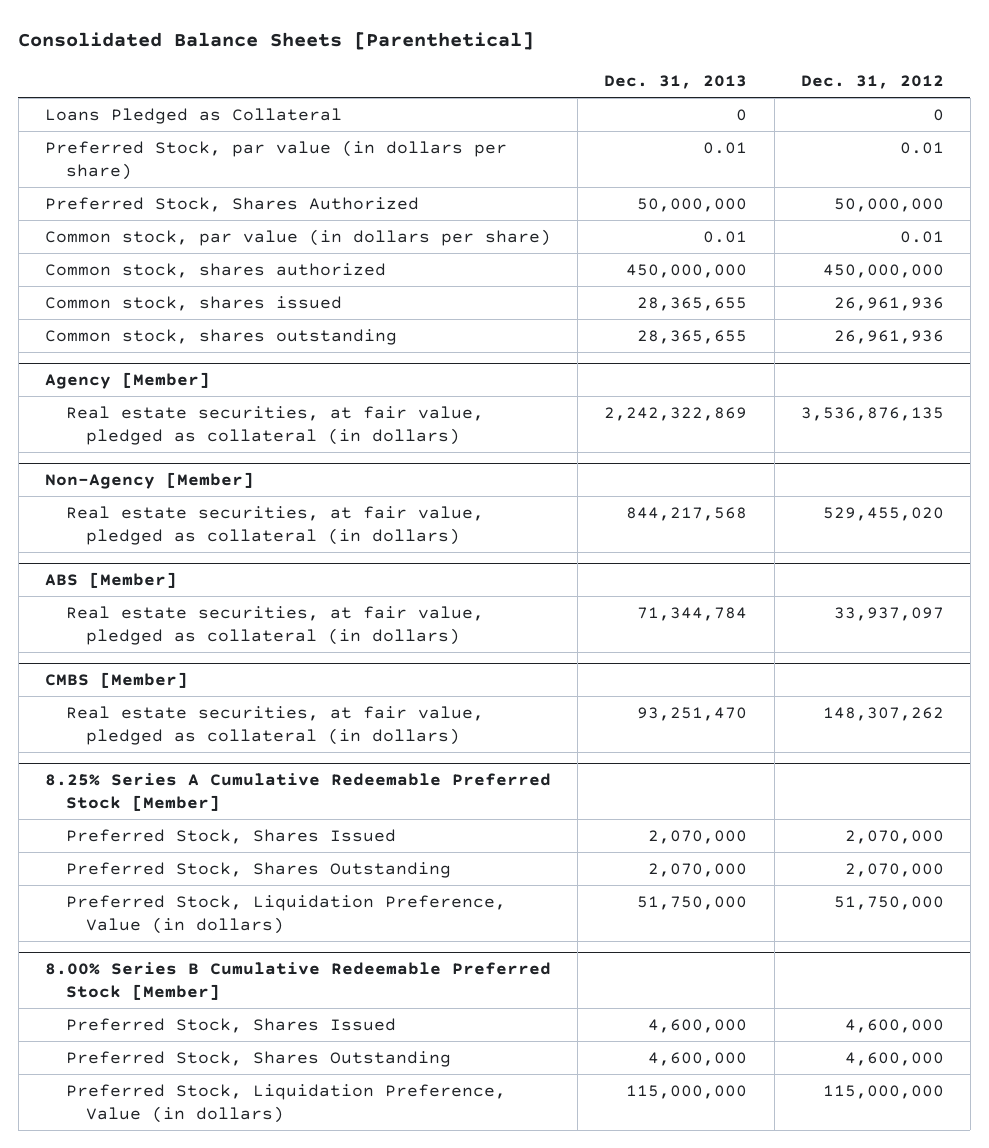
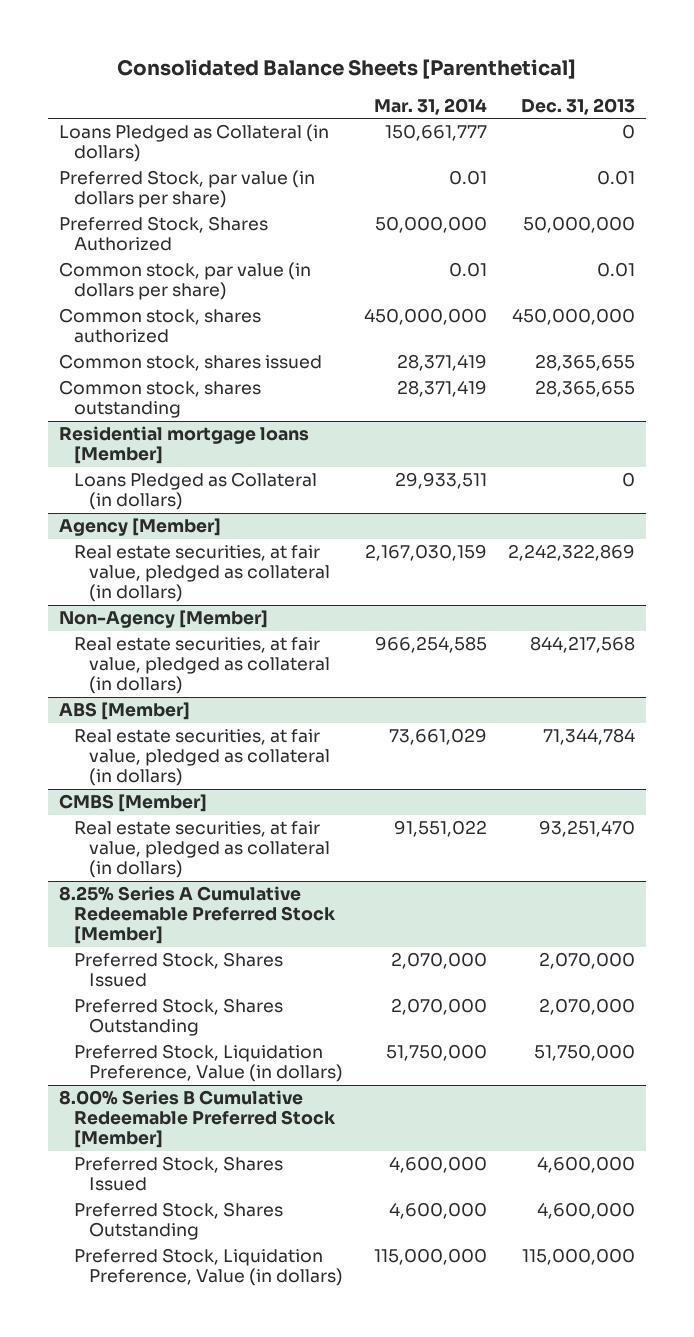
[800,75,944,90] Dec. 31, 2012 -> none
none -> [374,97,488,115] Mar. 31, 2014
[45,107,343,124] Loans Pledged as Collateral -> [58,124,329,163] Loans Pledged as Collateral (in dollars)
none -> [58,426,309,465] Residential mortgage loans [Member]
none -> [73,472,317,511] Loans Pledged as Collateral (in dollars)

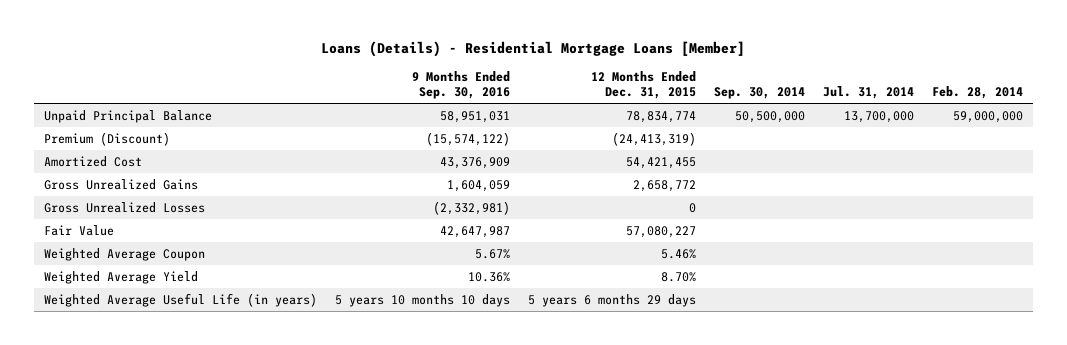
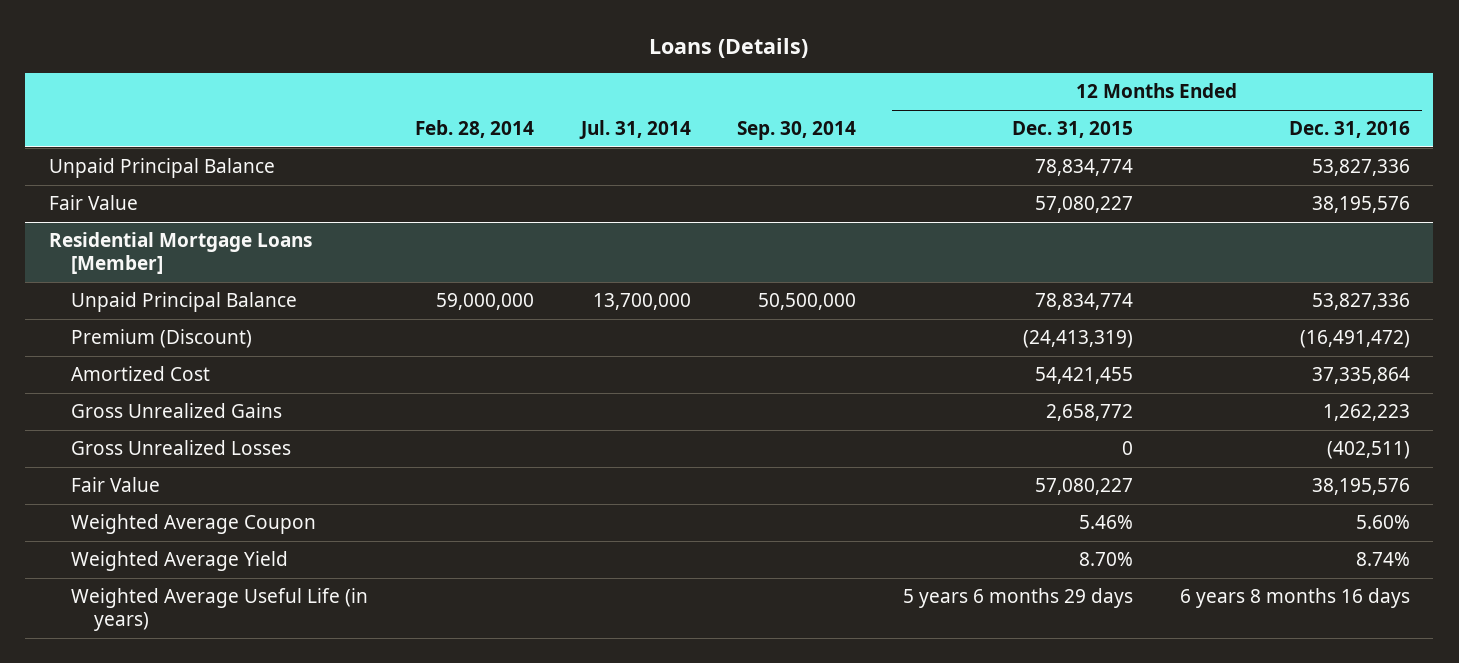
[321,41,746,58] Loans (Details) - Residential Mortgage Loans [Member] -> [649,38,809,59] Loans (Details)
[411,71,510,99] 9 Months Ended Sep. 30, 2016 -> none
none -> [1289,121,1411,139] Dec. 31, 2016
none -> [48,158,275,179] Unpaid Principal Balance
none -> [48,195,138,211] Fair Value
none -> [48,232,312,275] Residential Mortgage Loans [Member]

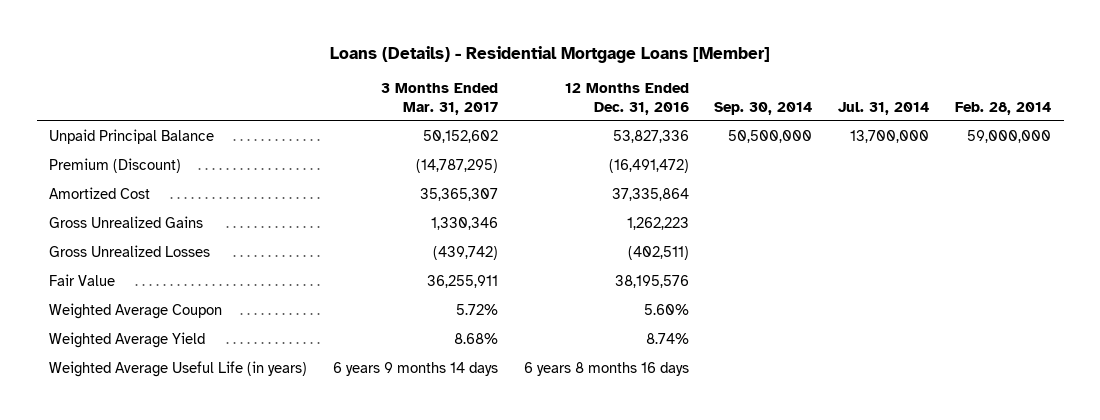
[649,38,809,59] Loans (Details) -> [330,46,771,64] Loans (Details) - Residential Mortgage Loans [Member]
[1012,121,1134,139] Dec. 31, 2015 -> none
none -> [381,83,499,115] 3 Months Ended Mar. 31, 2017
[48,158,275,179] Unpaid Principal Balance -> none
[48,195,138,211] Fair Value -> none
[48,232,312,275] Residential Mortgage Loans [Member] -> none

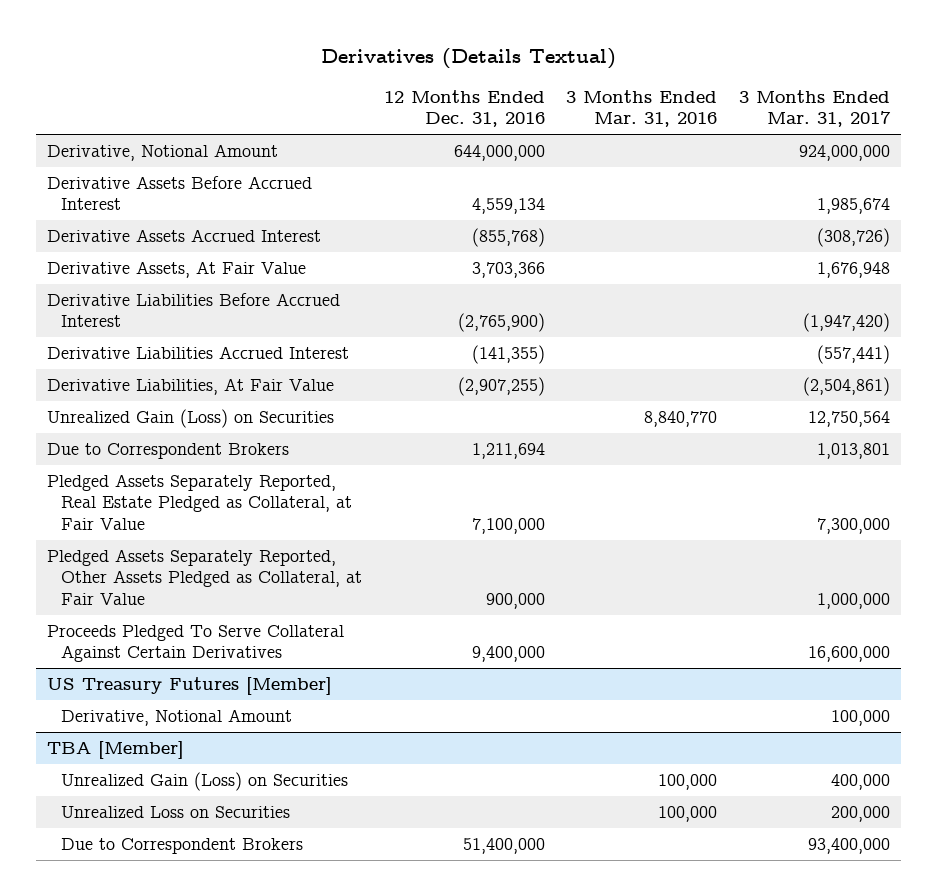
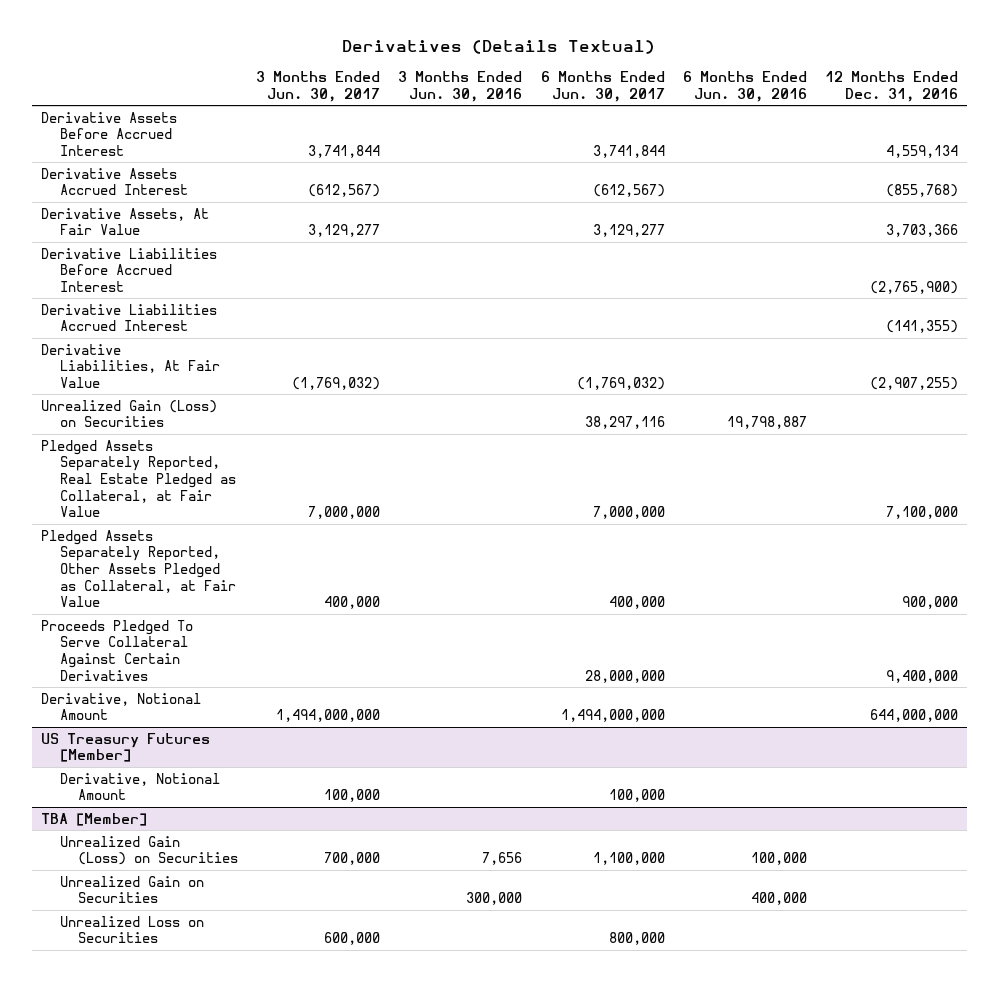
[566,89,718,128] 3 Months Ended Mar. 31, 2016 -> none
[739,89,892,128] 3 Months Ended Mar. 31, 2017 -> none
none -> [256,71,381,102] 3 Months Ended Jun. 30, 2017
none -> [398,71,523,102] 3 Months Ended Jun. 30, 2016
none -> [540,71,665,102] 6 Months Ended Jun. 30, 2017
none -> [682,71,807,102] 6 Months Ended Jun. 30, 2016
[46,443,289,460] Due to Correspondent Brokers -> none
[46,144,278,162] Derivative, Notional Amount -> [40,692,201,721] Derivative, Notional Amount
none -> [59,875,204,904] Unrealized Gain on Securities
[61,838,304,855] Due to Correspondent Brokers -> none

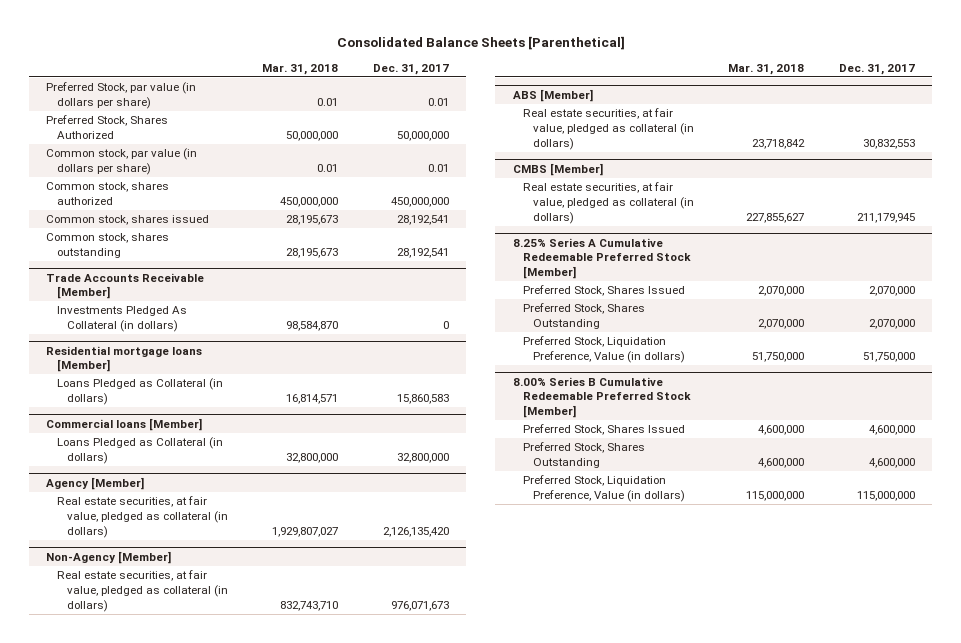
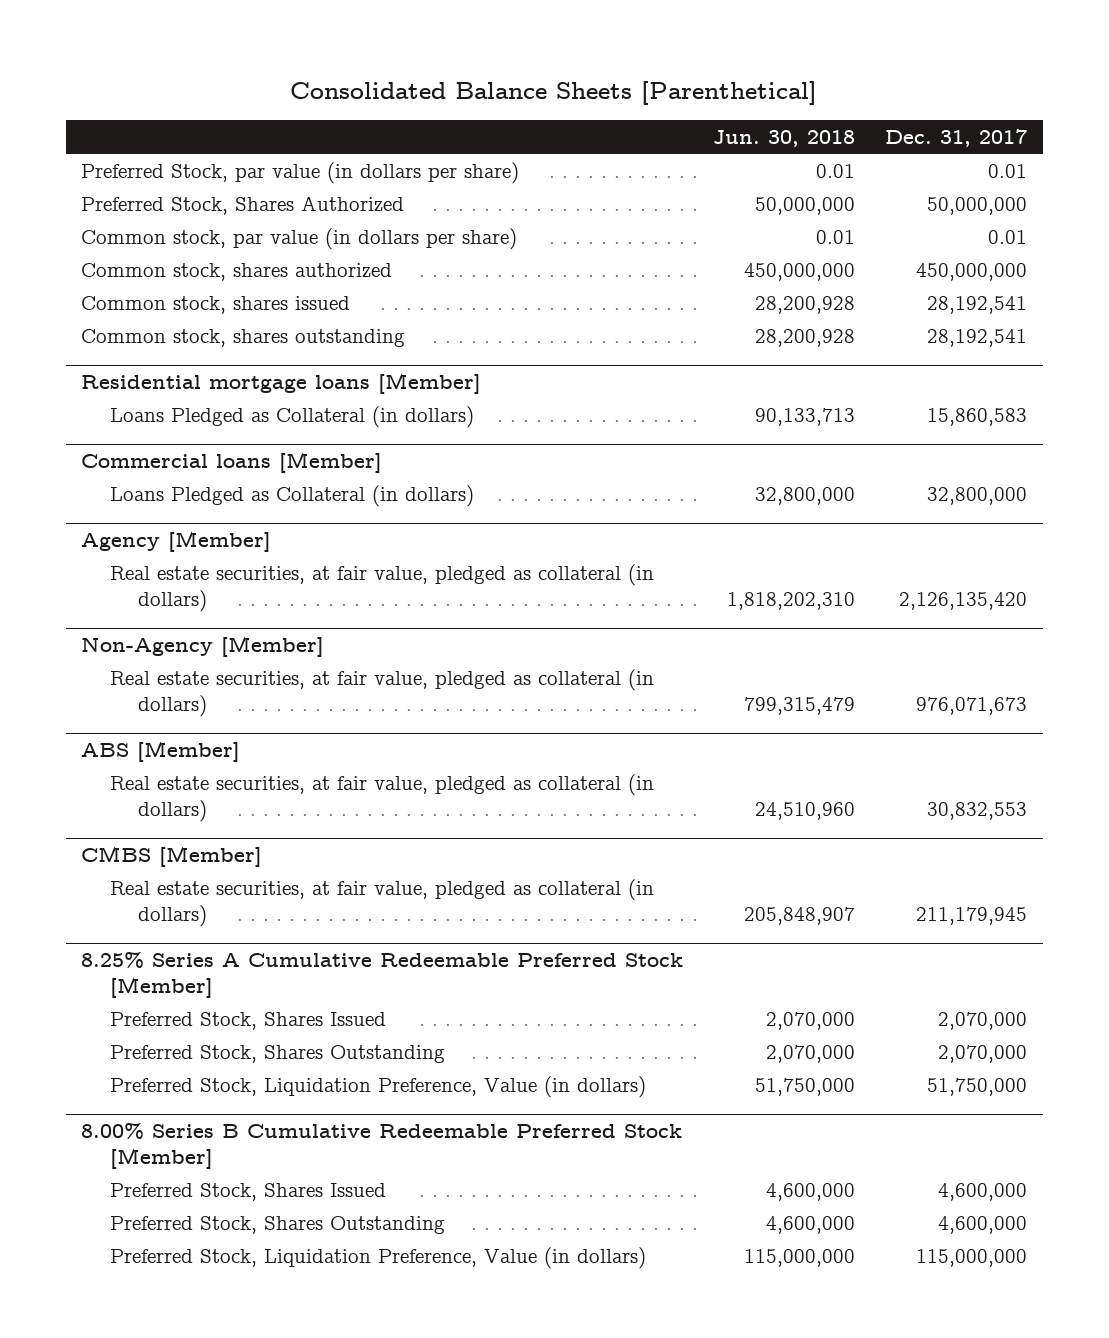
[262,63,339,75] Mar. 31, 2018 -> none
none -> [713,129,856,147] Jun. 30, 2018
[46,272,205,300] Trade Accounts Receivable [Member] -> none
[56,306,187,332] Investments Pledged As Collateral (in dollars) -> none

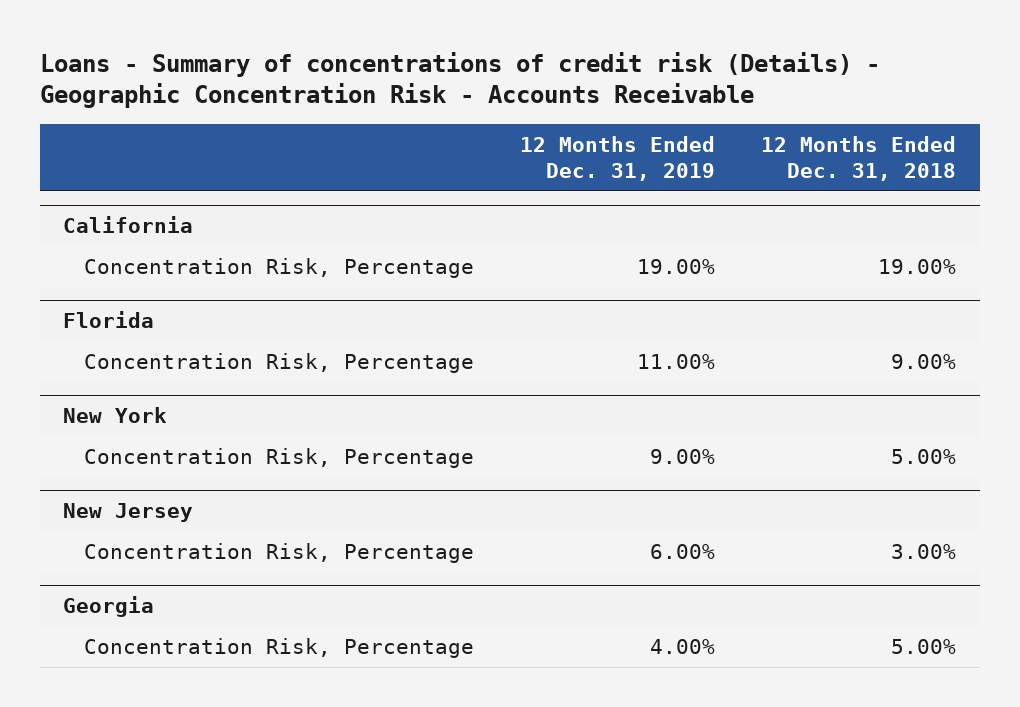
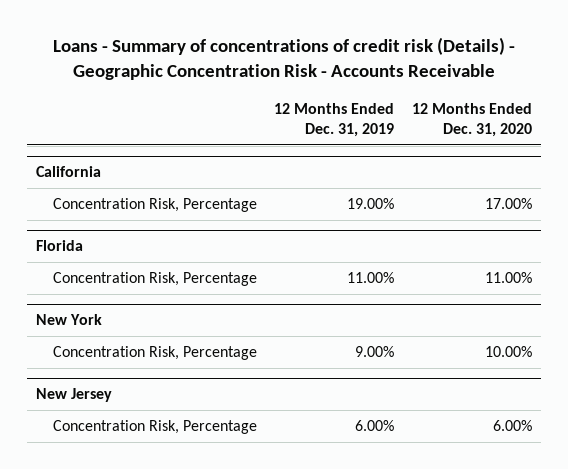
[761,135,957,181] 12 Months Ended Dec. 31, 2018 -> none
none -> [412,102,533,138] 12 Months Ended Dec. 31, 2020
[63,595,155,617] Georgia -> none
[83,637,474,658] Concentration Risk, Percentage -> none

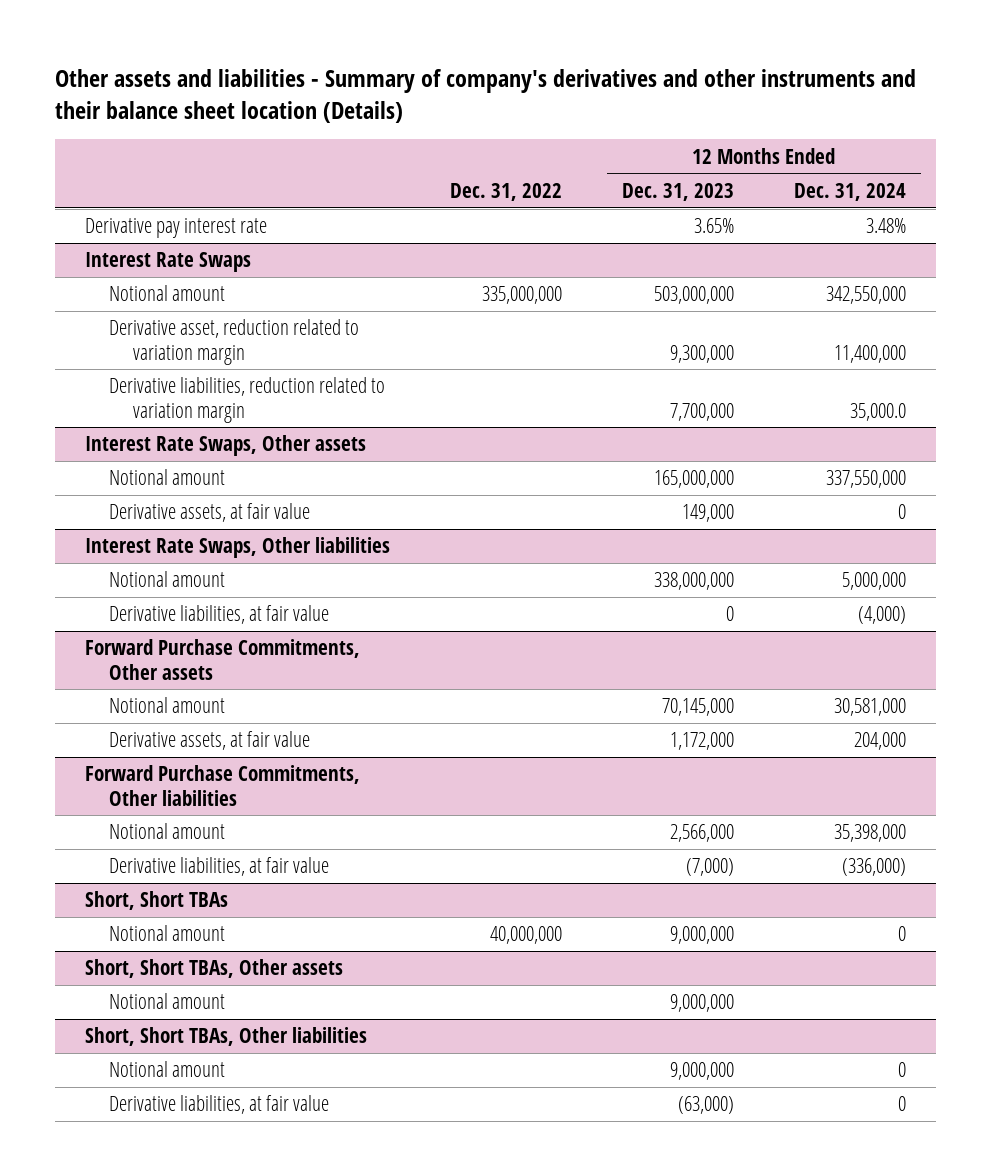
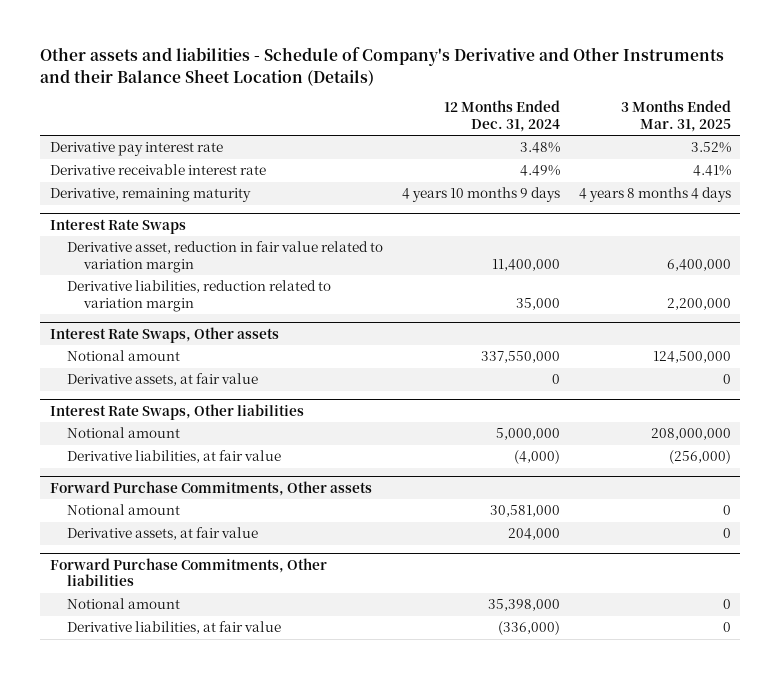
[55,69,917,123] Other assets and liabilities - Summary of company's derivatives and other instruments and their balance sheet location (Details) -> [40,47,725,86] Other assets and liabilities - Schedule of Company's Derivative and Other Instruments and their Balance Sheet Location (Details)
[449,182,562,201] Dec. 31, 2022 -> none
[621,182,734,201] Dec. 31, 2023 -> none
none -> [621,100,732,133] 3 Months Ended Mar. 31, 2025
none -> [49,164,266,176] Derivative receivable interest rate
none -> [49,188,251,203] Derivative, remaining maturity
[109,285,226,302] Notional amount -> none
[109,319,360,365] Derivative asset, reduction related to variation margin -> [67,241,384,274] Derivative asset, reduction in fair value related to variation margin
[849,402,906,421] 35,000.0 -> [516,298,561,311] 35,000
[85,891,229,911] Short, Short TBAs -> none
[109,925,226,942] Notional amount -> none
[85,959,344,979] Short, Short TBAs, Other assets -> none
[109,993,226,1010] Notional amount -> none
[85,1027,368,1047] Short, Short TBAs, Other liabilities -> none
[109,1061,226,1078] Notional amount -> none
[109,1095,330,1115] Derivative liabilities, at fair value -> none

